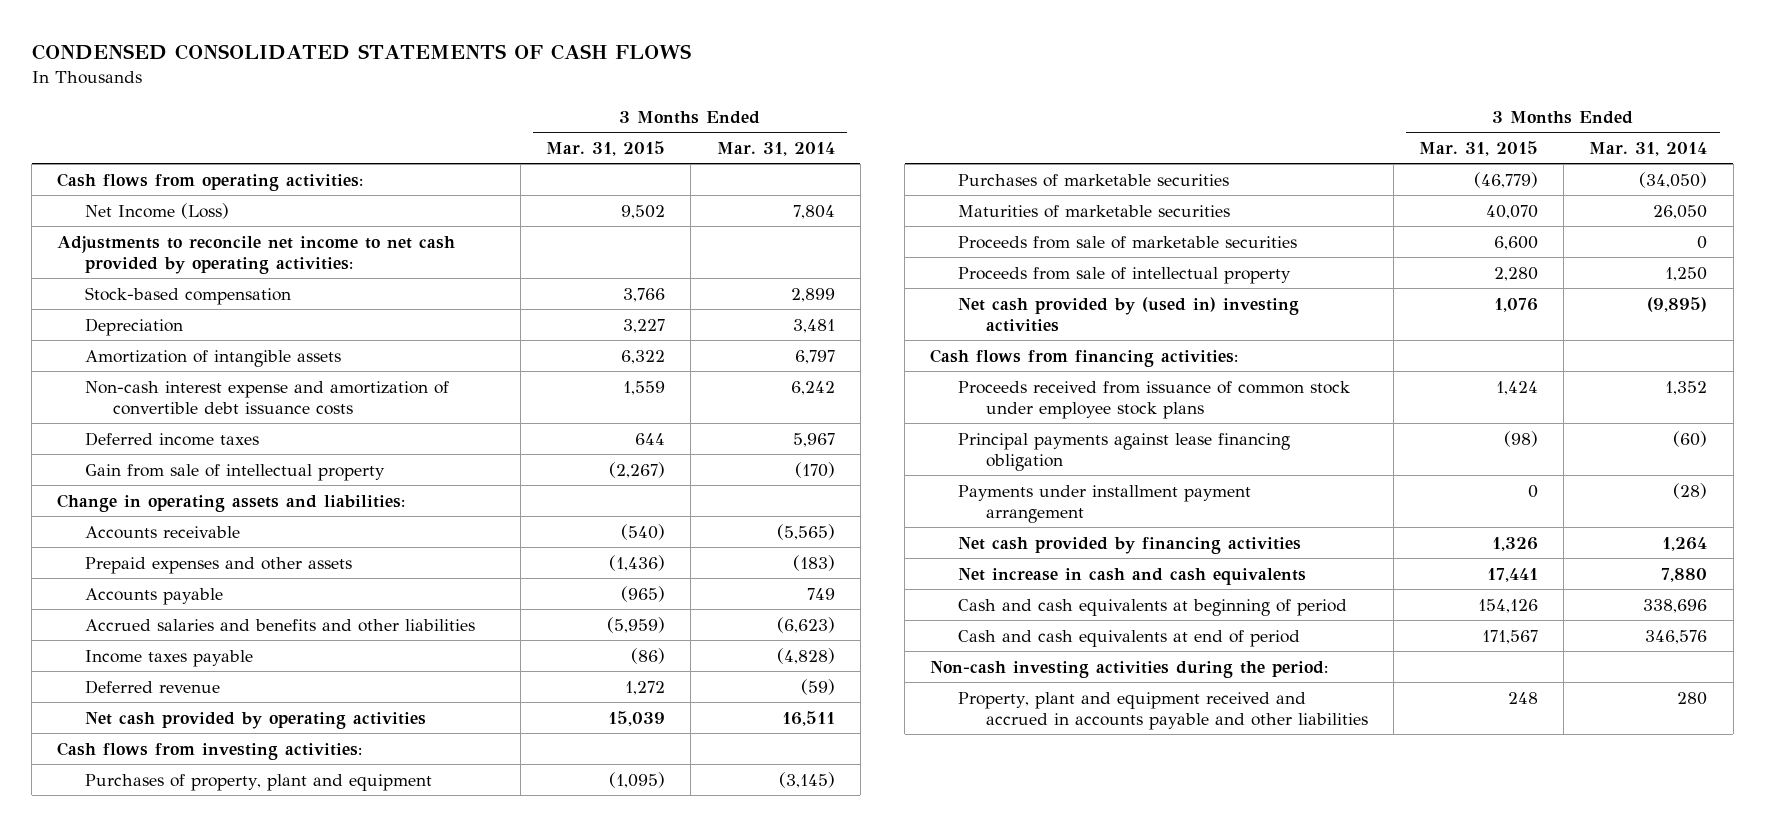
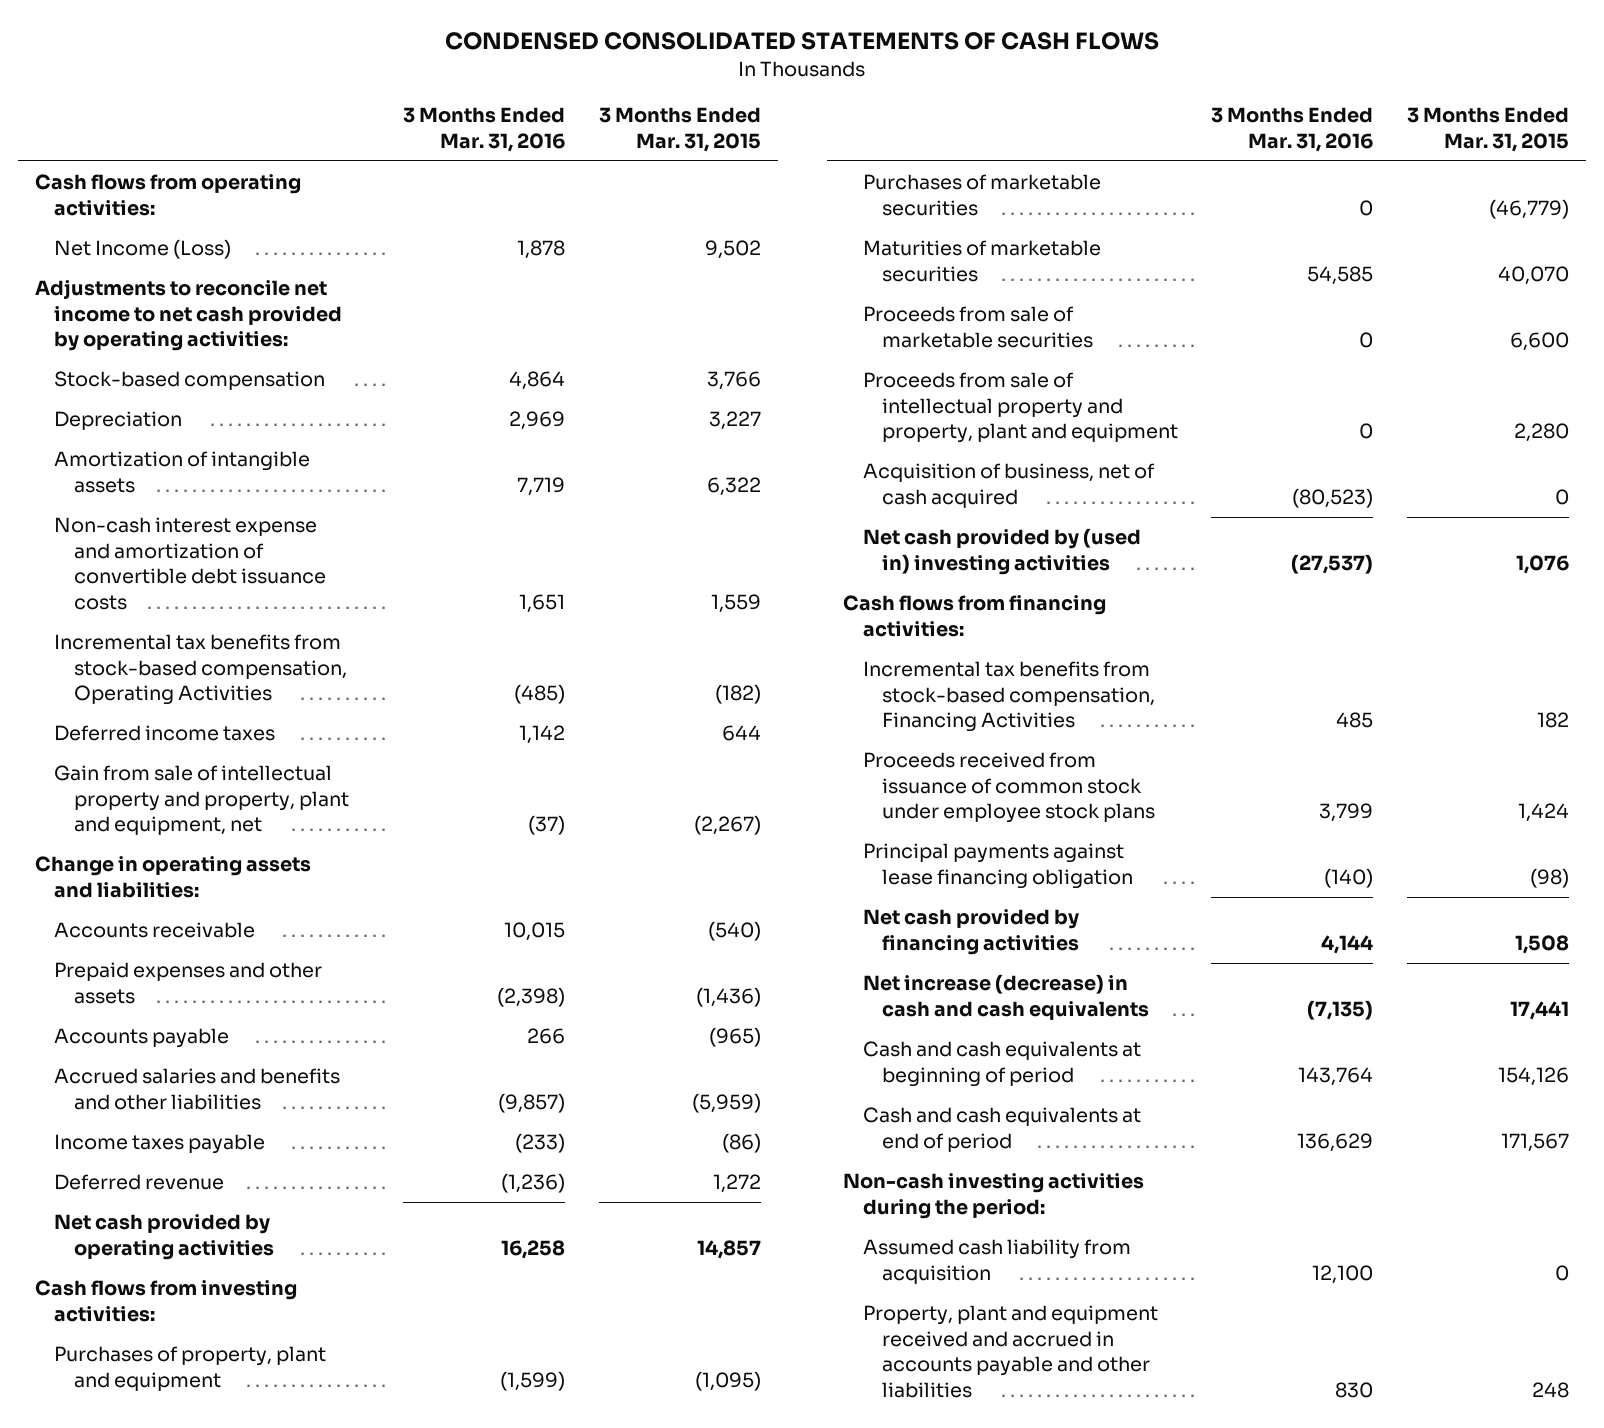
[716,141,835,156] Mar. 31, 2014 -> none
none -> [403,107,566,152] 3 Months Ended Mar. 31, 2016
none -> [54,634,347,706] Incremental tax benefits from stock-based compensation, Operating Activities
[85,463,386,481] Gain from sale of intellectual property -> [54,765,349,836] Gain from sale of intellectual property and property, plant and equipment, net
[608,710,666,726] 15,039 -> [696,1239,761,1259] 14,857
[958,266,1292,284] Proceeds from sale of intellectual property -> [862,372,1178,444] Proceeds from sale of intellectual property and property, plant and equipment
none -> [862,463,1155,508] Acquisition of business, net of cash acquired
none -> [862,661,1155,733] Incremental tax benefits from stock-based compensation, Financing Activities
[958,484,1252,523] Payments under installment payment arrangement -> none
[1492,536,1539,551] 1,326 -> [1514,934,1569,954] 1,508
[958,567,1307,585] Net increase in cash and cash equivalents -> [862,974,1149,1020] Net increase (decrease) in cash and cash equivalents
none -> [862,1239,1131,1284] Assumed cash liability from acquisition

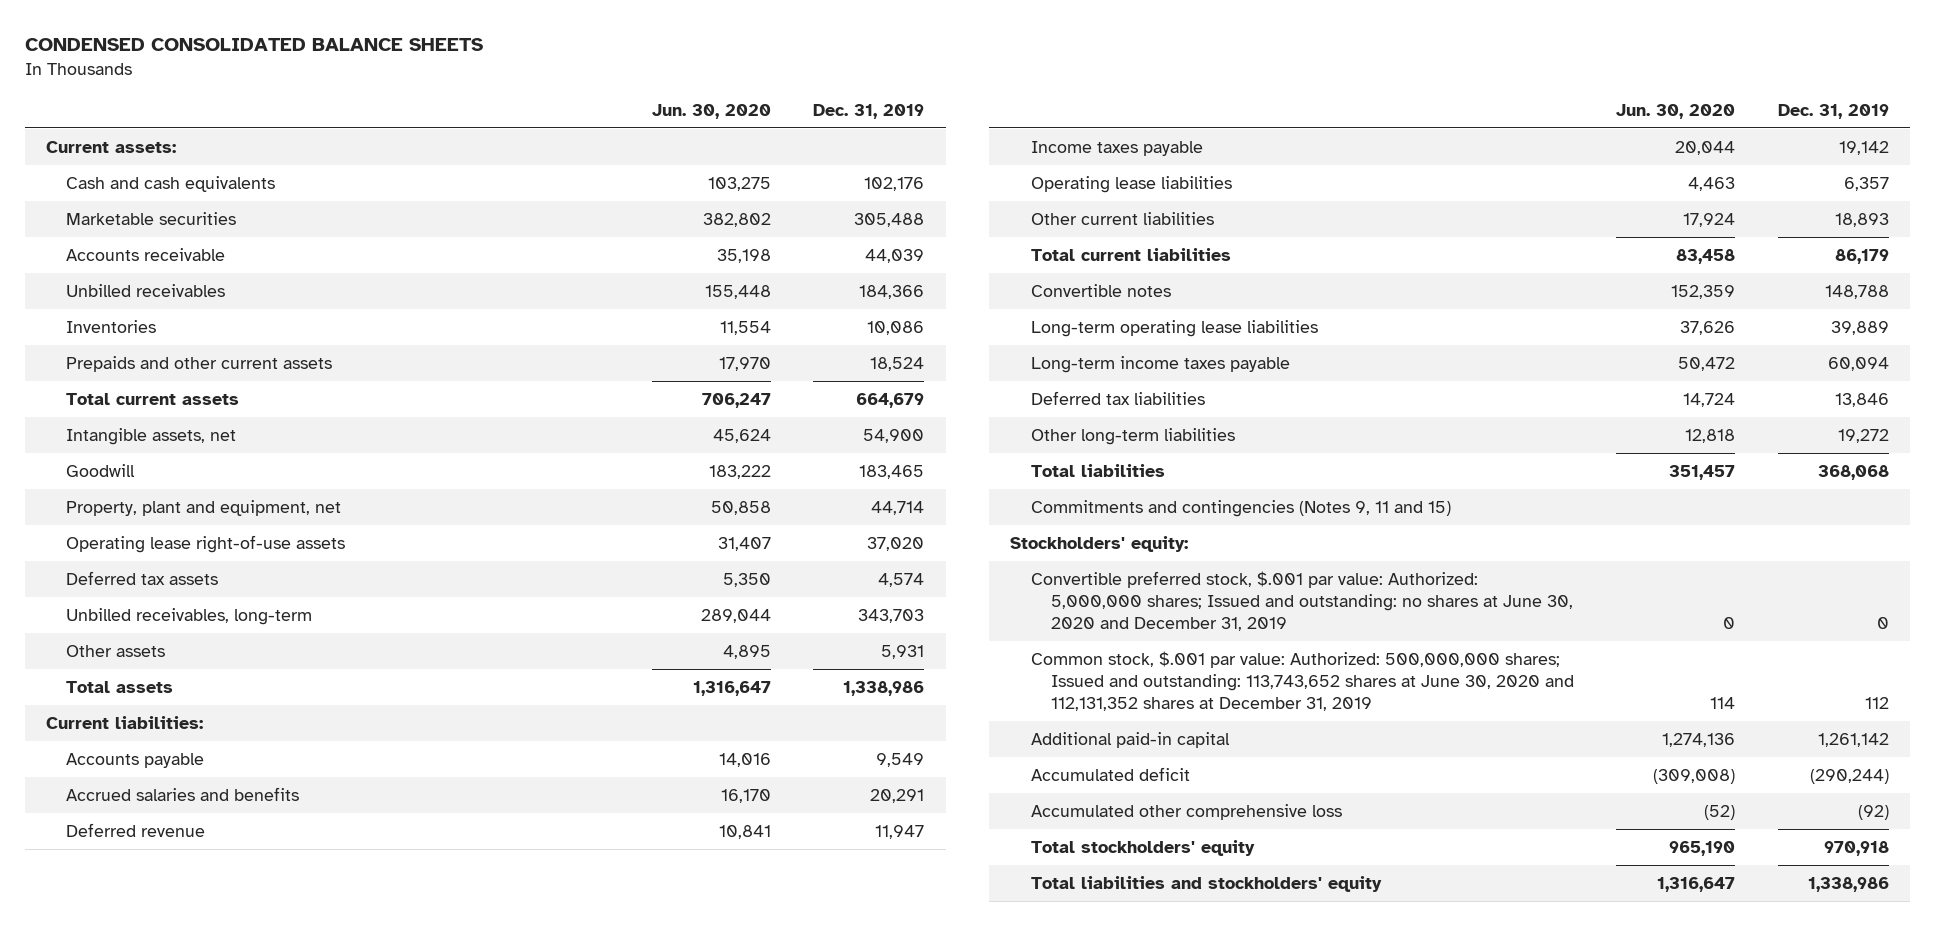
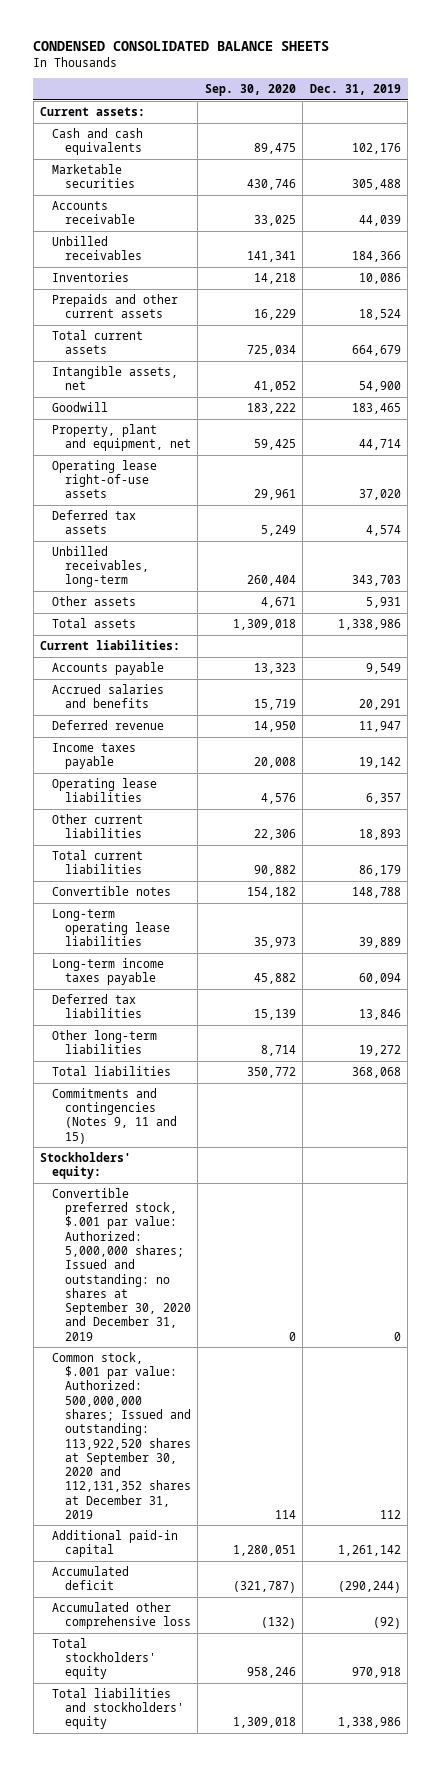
[652,103,772,119] Jun. 30, 2020 -> none
none -> [204,84,296,97] Sep. 30, 2020
[1030,570,1574,631] Convertible preferred stock, $.001 par value: Authorized: 5,000,000 shares; Issued and outstanding: no shares at June 30, 2020 and December 31, 2019 -> [52,1187,191,1341] Convertible preferred stock, $.001 par value: Authorized: 5,000,000 shares; Issued and outstanding: no shares at September 30, 2020 and December 31, 2019
[1030,650,1575,711] Common stock, $.001 par value: Authorized: 500,000,000 shares; Issued and outstanding: 113,743,652 shares at June 30, 2020 and 112,131,352 shares at December 31, 2019 -> [52,1351,191,1519] Common stock, $.001 par value: Authorized: 500,000,000 shares; Issued and outstanding: 113,922,520 shares at September 30, 2020 and 112,131,352 shares at December 31, 2019

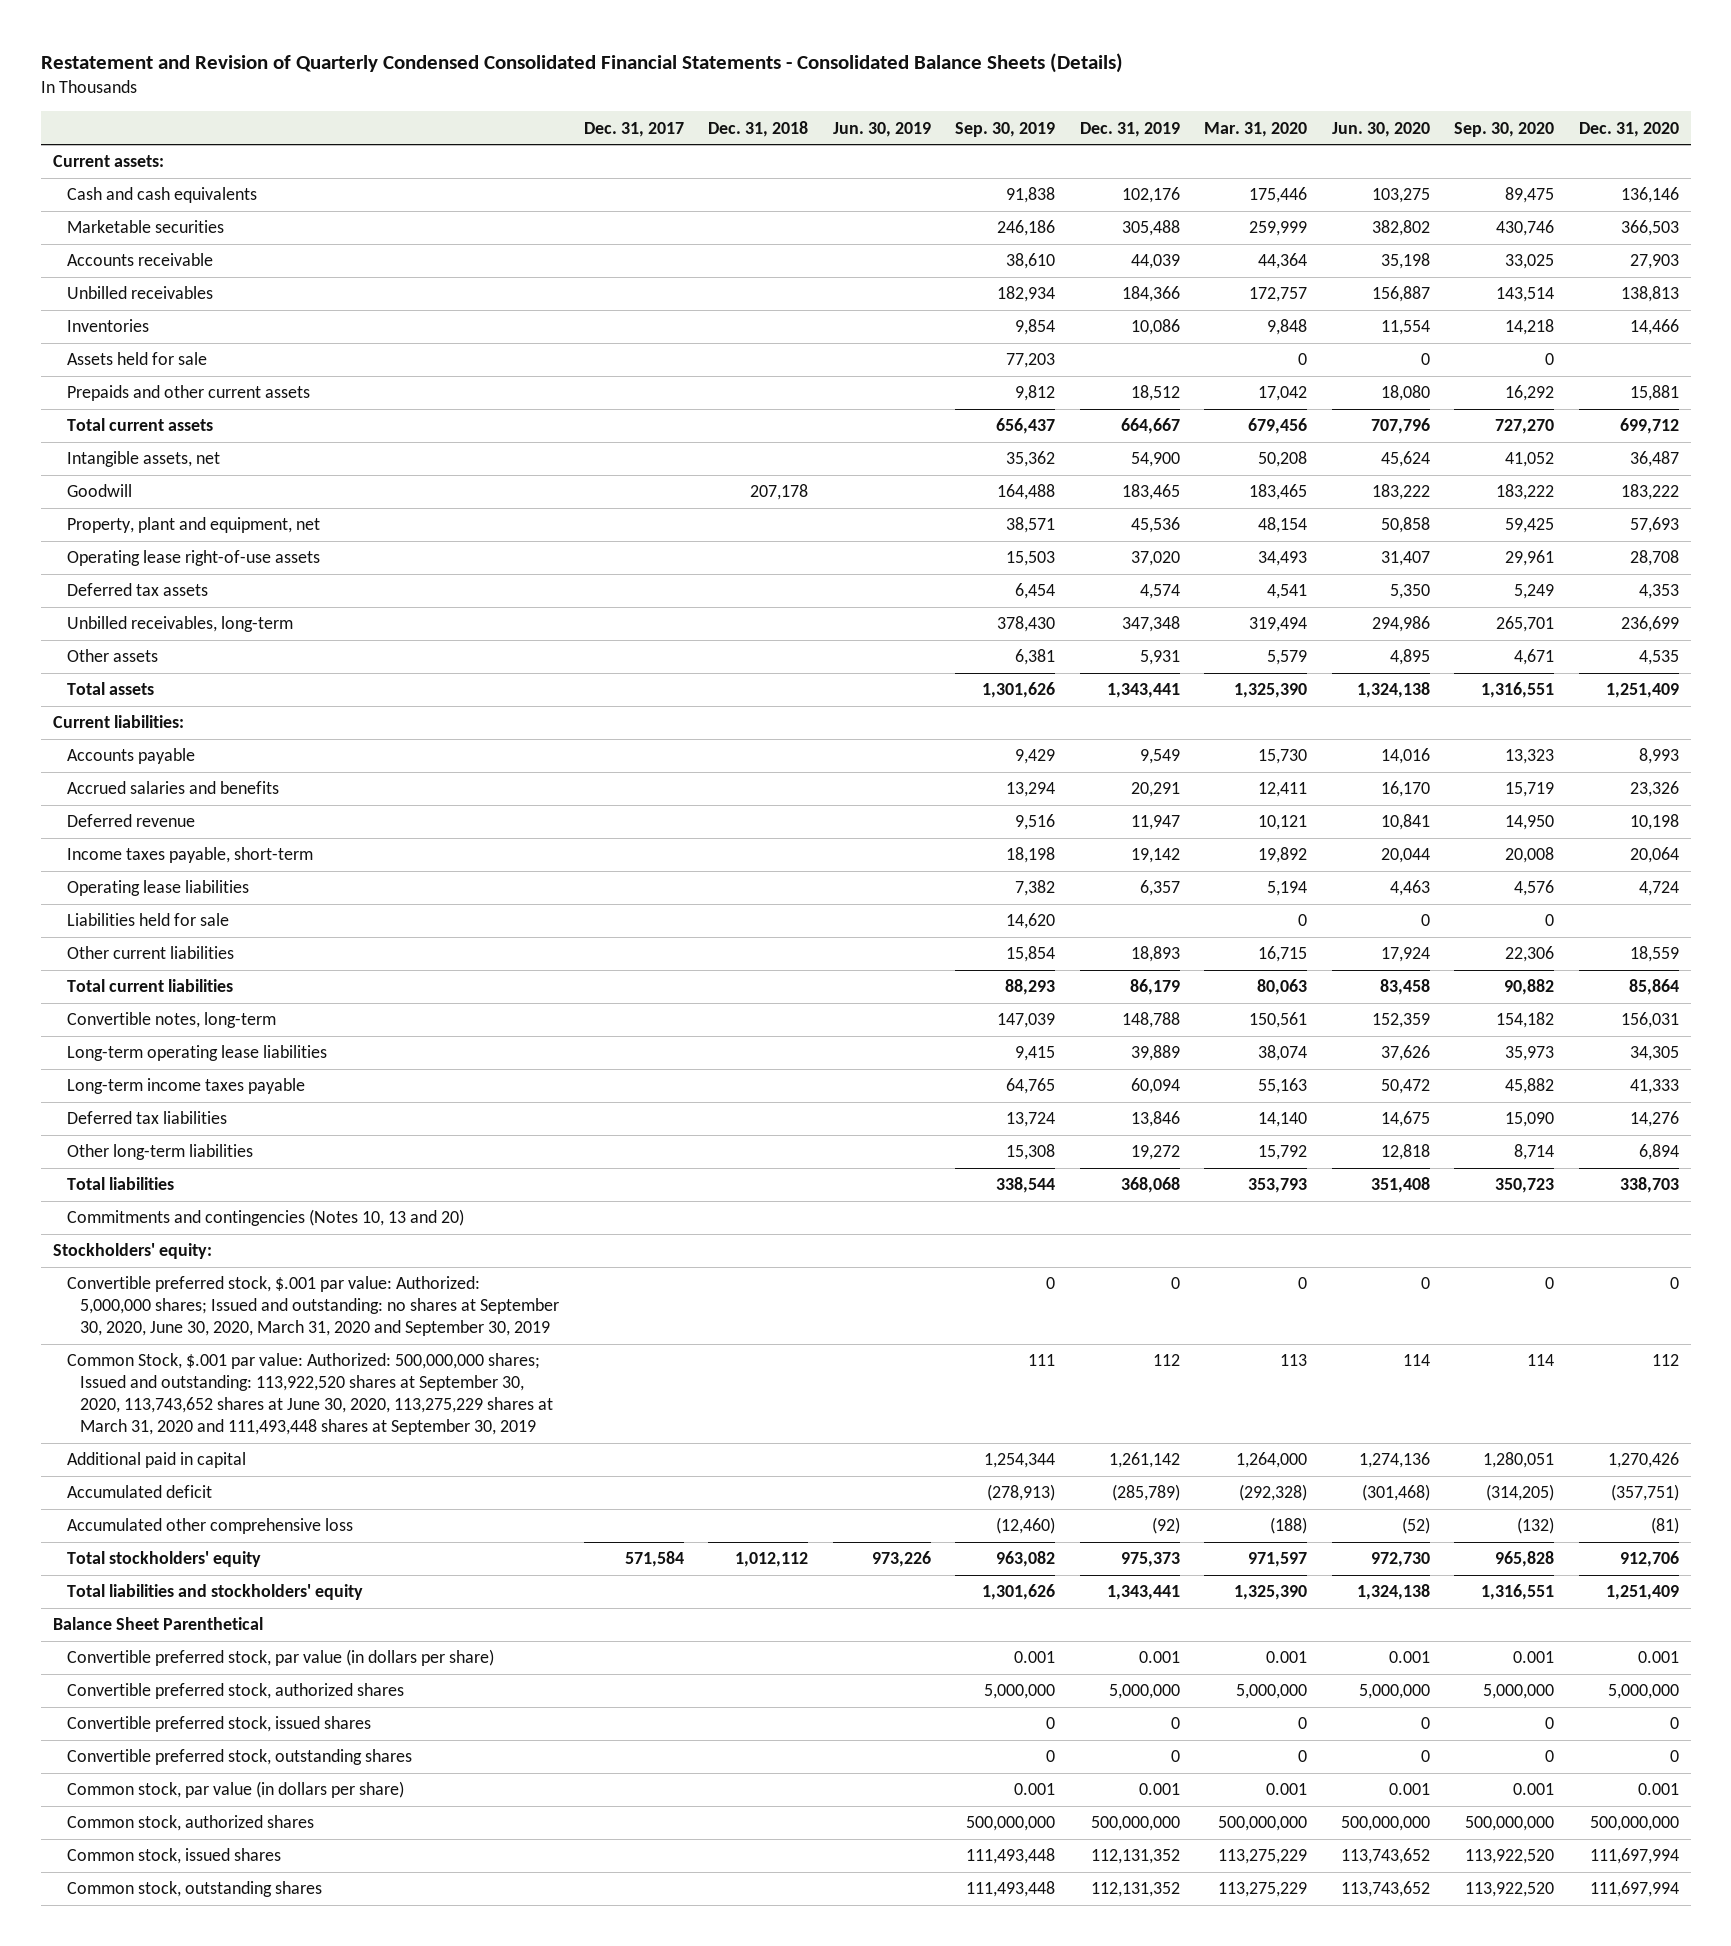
[33,41,330,52] CONDENSED CONSOLIDATED BALANCE SHEETS -> [40,52,1123,73] Restatement and Revision of Quarterly Condensed Consolidated Financial Statements - Consolidated Balance Sheets (Details)
none -> [583,121,684,137] Dec. 31, 2017
none -> [708,120,809,137] Dec. 31, 2018
none -> [832,121,931,137] Jun. 30, 2019
none -> [955,121,1056,137] Sep. 30, 2019
none -> [1204,121,1308,137] Mar. 31, 2020
none -> [1331,121,1430,137] Jun. 30, 2020
none -> [1578,121,1679,137] Dec. 31, 2020
[246,251,296,263] 141,341 -> [1496,287,1555,303] 143,514
none -> [66,352,207,366] Assets held for sale
[253,309,296,321] 16,229 -> [1505,385,1555,402] 16,292
[358,309,401,321] 18,524 -> [1130,385,1180,402] 18,512
[246,345,296,357] 725,034 -> [1495,419,1555,435] 727,270
[351,345,401,357] 664,679 -> [1120,418,1180,435] 664,667
[358,439,401,451] 44,714 -> [1130,517,1180,534] 45,536
[246,575,296,587] 260,404 -> [1496,616,1555,633] 265,701
[351,575,401,587] 343,703 -> [1121,616,1180,633] 347,348
[232,618,296,630] 1,309,018 -> [1481,682,1555,699] 1,316,551
[337,618,401,630] 1,338,986 -> [1106,683,1180,699] 1,343,441
[52,742,137,770] Income taxes payable -> [66,847,313,864] Income taxes payable, short-term
none -> [66,913,229,927] Liabilities held for sale
[52,885,172,896] Convertible notes -> [66,1012,276,1029] Convertible notes, long-term
[253,1009,296,1021] 15,139 -> [1505,1112,1555,1128] 15,090
[246,1066,296,1078] 350,772 -> [1495,1178,1555,1194] 350,723
[52,1087,177,1144] Commitments and contingencies (Notes 9, 11 and 15) -> [66,1209,464,1227] Commitments and contingencies (Notes 10, 13 and 20)
[52,1187,191,1341] Convertible preferred stock, $.001 par value: Authorized: 5,000,000 shares; Issued and outstanding: no shares at September 30, 2020 and December 31, 2019 -> [66,1276,560,1337] Convertible preferred stock, $.001 par value: Authorized: 5,000,000 shares; Issued and outstanding: no shares at September 30, 2020, June 30, 2020, March 31, 2020 and September 30, 2019
[52,1351,191,1519] Common stock, $.001 par value: Authorized: 500,000,000 shares; Issued and outstanding: 113,922,520 shares at September 30, 2020 and 112,131,352 shares at December 31, 2019 -> [66,1353,554,1436] Common Stock, $.001 par value: Authorized: 500,000,000 shares; Issued and outstanding: 113,922,520 shares at September 30, 2020, 113,743,652 shares at June 30, 2020, 113,275,229 shares at March 31, 2020 and 111,493,448 shares at September 30, 2019
[52,1529,179,1558] Additional paid-in capital -> [66,1452,246,1469] Additional paid in capital
[232,1581,296,1594] (321,787) -> [1486,1484,1555,1502] (314,205)
[337,1581,401,1594] (290,244) -> [1111,1484,1180,1502] (285,789)
[246,1667,296,1679] 958,246 -> [1495,1551,1555,1568] 965,828
[351,1667,401,1679] 970,918 -> [1120,1552,1180,1568] 975,373
[232,1717,296,1729] 1,309,018 -> [1481,1584,1555,1601] 1,316,551
[337,1717,401,1729] 1,338,986 -> [1106,1585,1180,1601] 1,343,441
none -> [52,1617,263,1631] Balance Sheet Parenthetical
none -> [66,1649,494,1667] Convertible preferred stock, par value (in dollars per share)
none -> [66,1683,404,1700] Convertible preferred stock, authorized shares
none -> [66,1716,371,1733] Convertible preferred stock, issued shares
none -> [66,1749,412,1766] Convertible preferred stock, outstanding shares
none -> [66,1781,404,1799] Common stock, par value (in dollars per share)
none -> [66,1815,314,1832] Common stock, authorized shares
none -> [66,1848,281,1865] Common stock, issued shares
none -> [66,1881,322,1898] Common stock, outstanding shares

